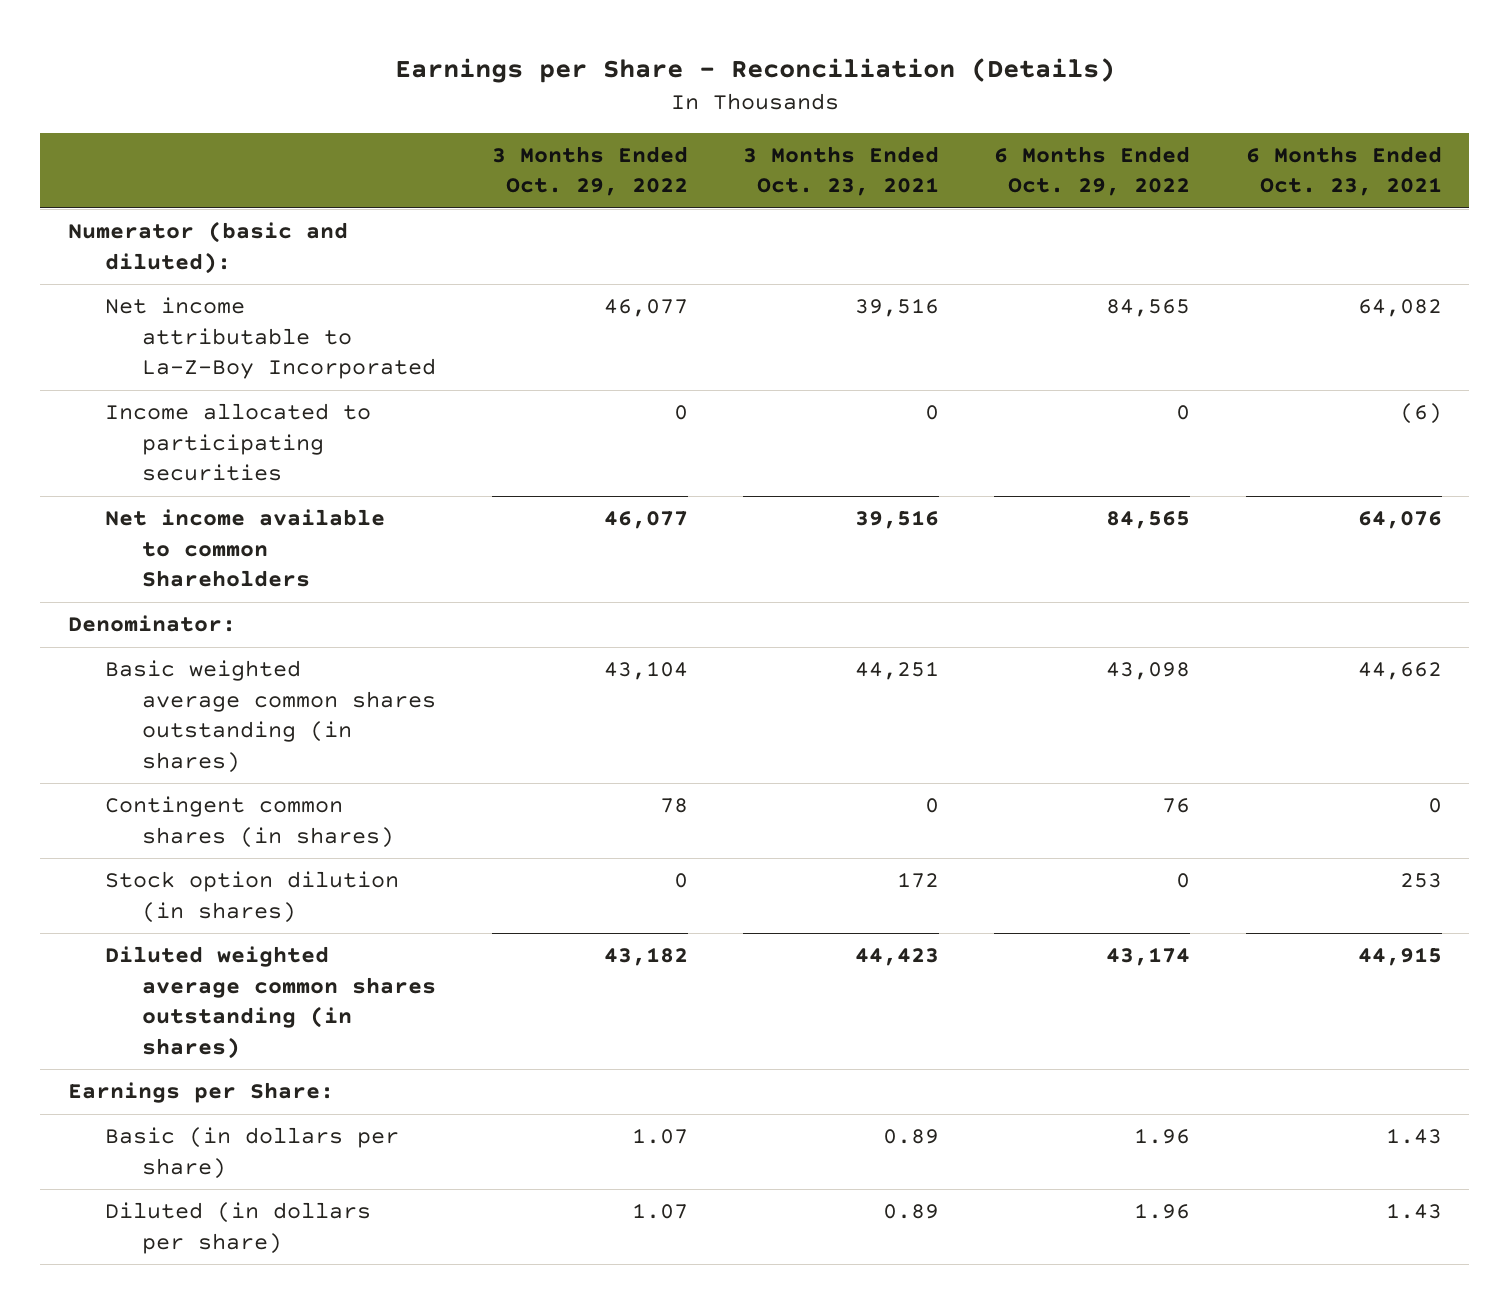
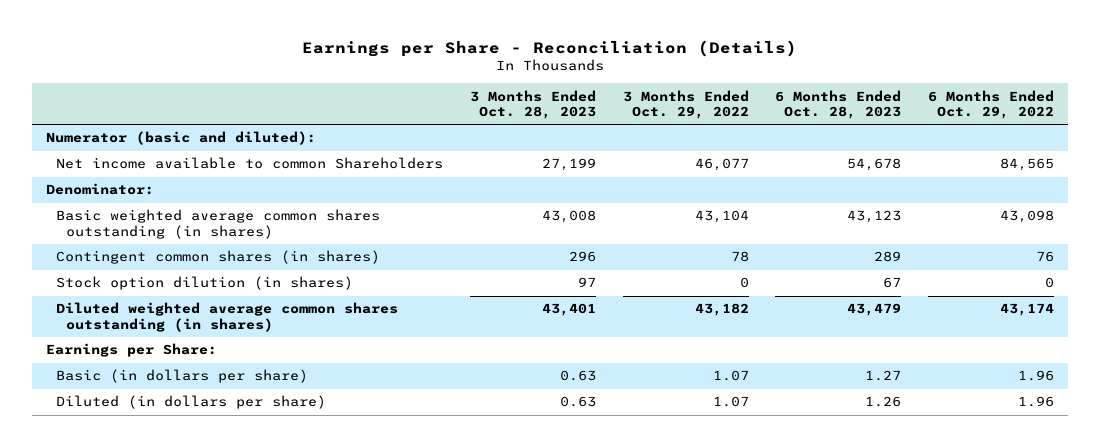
[742,146,939,197] 3 Months Ended Oct. 23, 2021 -> none
[1245,146,1442,197] 6 Months Ended Oct. 23, 2021 -> none
none -> [469,89,596,119] 3 Months Ended Oct. 28, 2023
none -> [775,89,902,119] 6 Months Ended Oct. 28, 2023
[104,297,437,380] Net income attributable to La-Z-Boy Incorporated -> none
[104,403,371,482] Income allocated to participating securities -> none

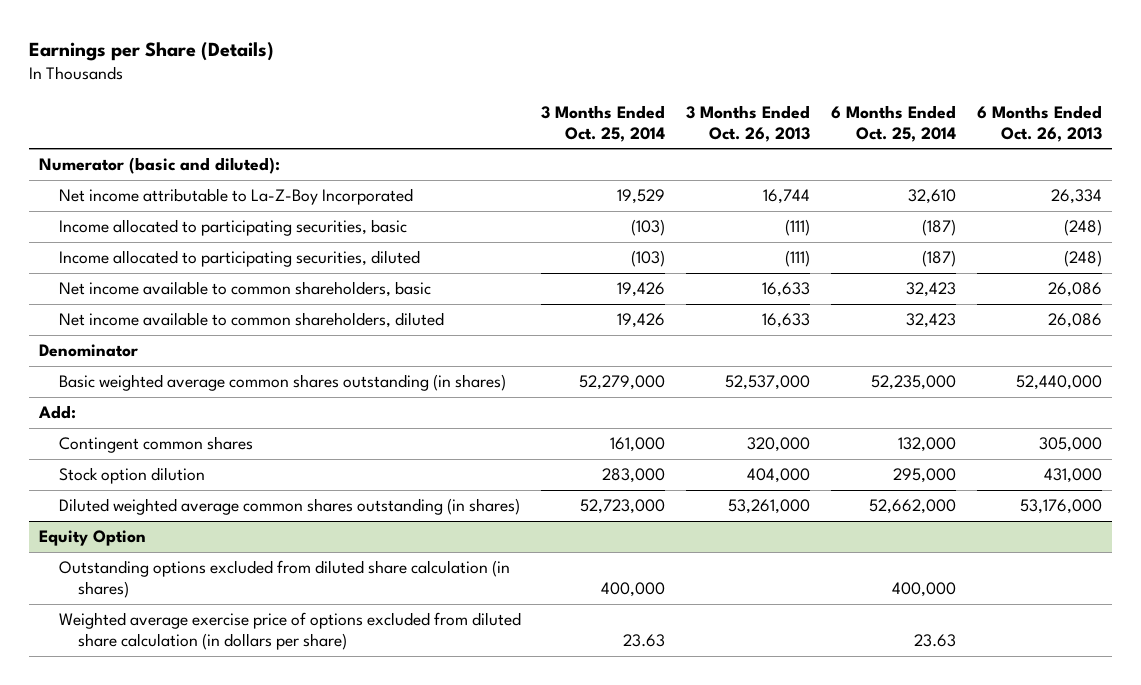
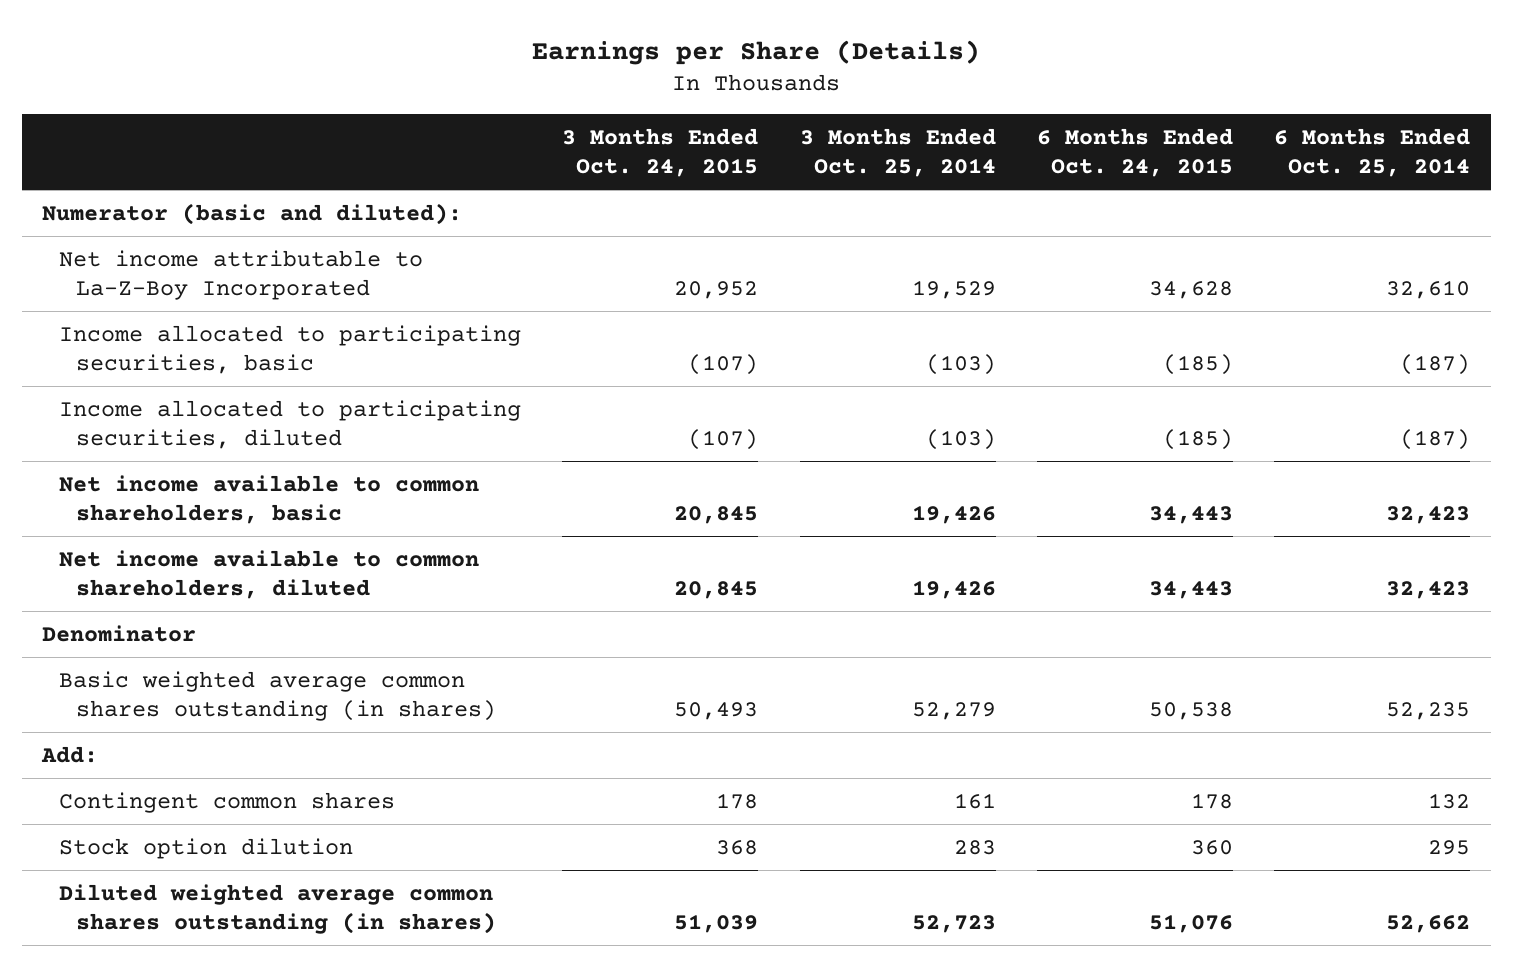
[686,104,811,142] 3 Months Ended Oct. 26, 2013 -> none
[976,104,1102,142] 6 Months Ended Oct. 26, 2013 -> none
none -> [562,127,759,178] 3 Months Ended Oct. 24, 2015
none -> [1036,127,1233,178] 6 Months Ended Oct. 24, 2015
[579,375,666,391] 52,279,000 -> [911,702,996,721] 52,279
[871,375,957,391] 52,235,000 -> [1386,702,1471,721] 52,235
[39,530,147,547] Equity Option -> none
[58,560,510,599] Outstanding options excluded from diluted share calculation (in shares) -> none
[58,612,521,651] Weighted average exercise price of options excluded from diluted share calculation (in dollars per share) -> none
[610,437,666,453] 161,000 -> [953,792,996,809] 161
[898,437,957,453] 132,000 -> [1428,792,1471,809] 132
[602,468,666,484] 283,000 -> [953,839,996,855] 283
[893,468,957,484] 295,000 -> [1428,839,1471,855] 295
[580,499,666,515] 52,723,000 -> [911,915,996,934] 52,723
[869,499,957,515] 52,662,000 -> [1386,915,1471,934] 52,662

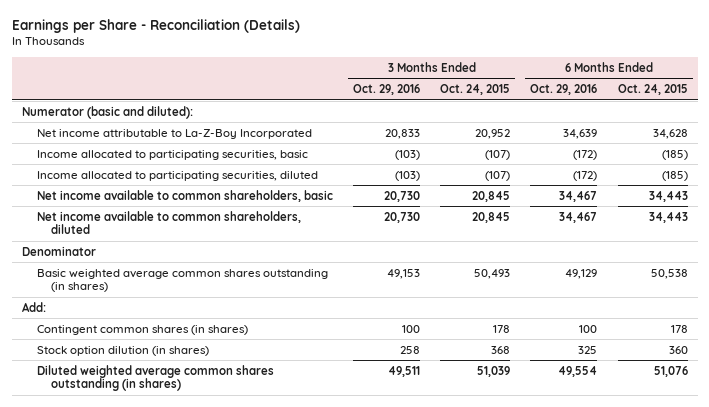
[532,39,981,65] Earnings per Share (Details) -> [11,18,300,33] Earnings per Share - Reconciliation (Details)
[799,127,996,178] 3 Months Ended Oct. 25, 2014 -> none
[1274,127,1471,178] 6 Months Ended Oct. 25, 2014 -> none
none -> [352,84,420,96] Oct. 29, 2016
none -> [530,84,598,96] Oct. 29, 2016
[59,791,396,813] Contingent common shares -> [36,324,248,335] Contingent common shares (in shares)
[59,837,354,859] Stock option dilution -> [36,345,209,356] Stock option dilution (in shares)

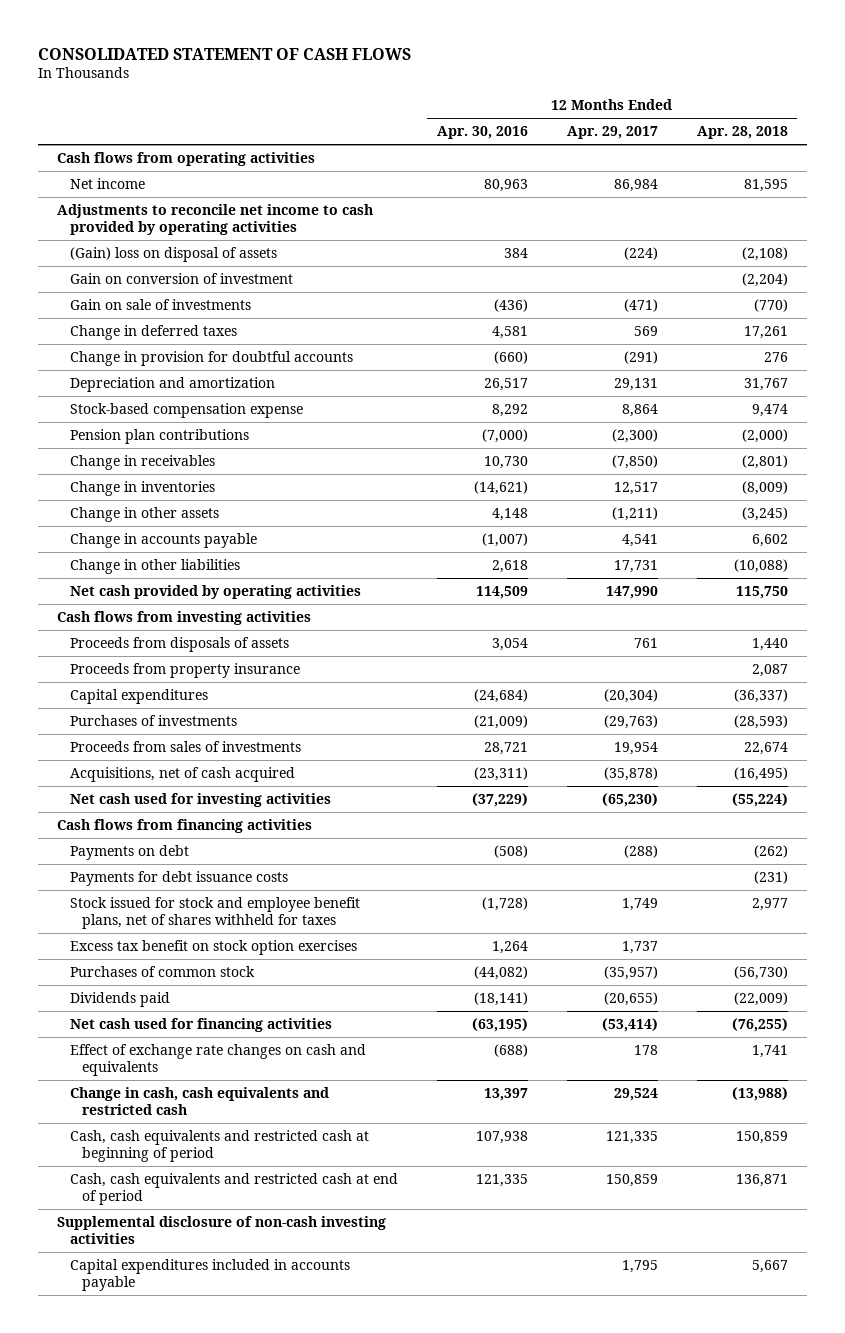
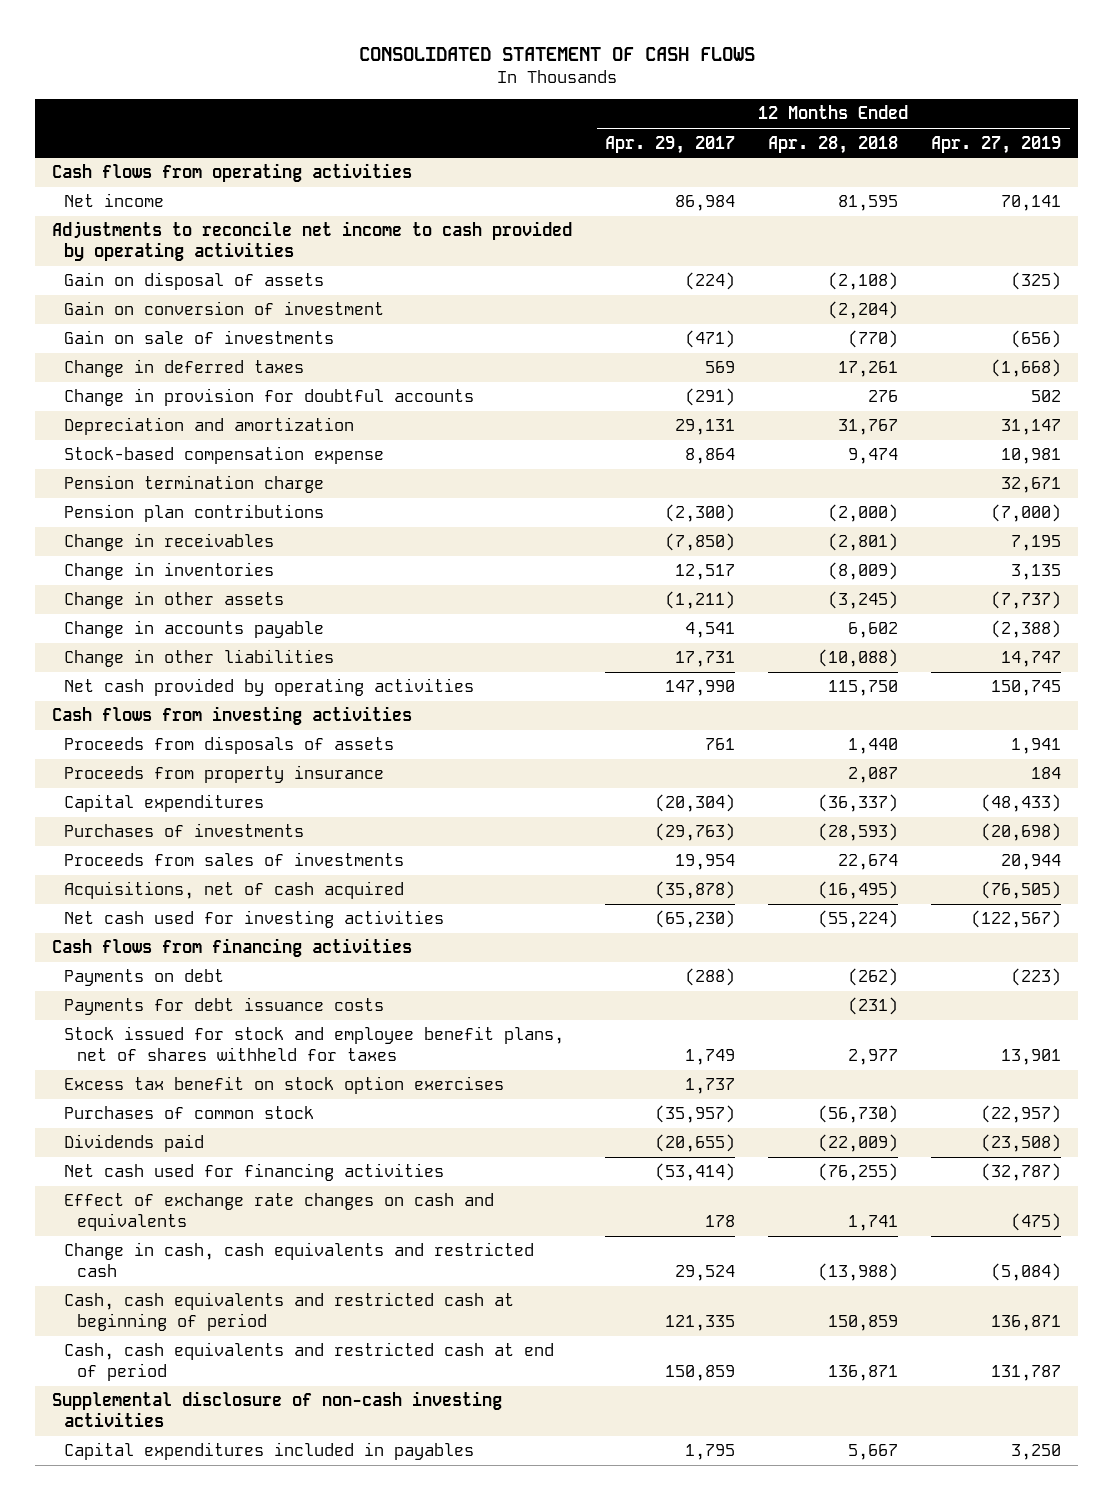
[436,126,528,140] Apr. 30, 2016 -> none
none -> [931,135,1062,154] Apr. 27, 2019
[69,246,277,262] (Gain) loss on disposal of assets -> [64,272,325,291] Gain on disposal of assets
none -> [64,475,325,494] Pension termination charge
[69,1258,350,1292] Capital expenditures included in accounts payable -> [64,1442,475,1461] Capital expenditures included in payables

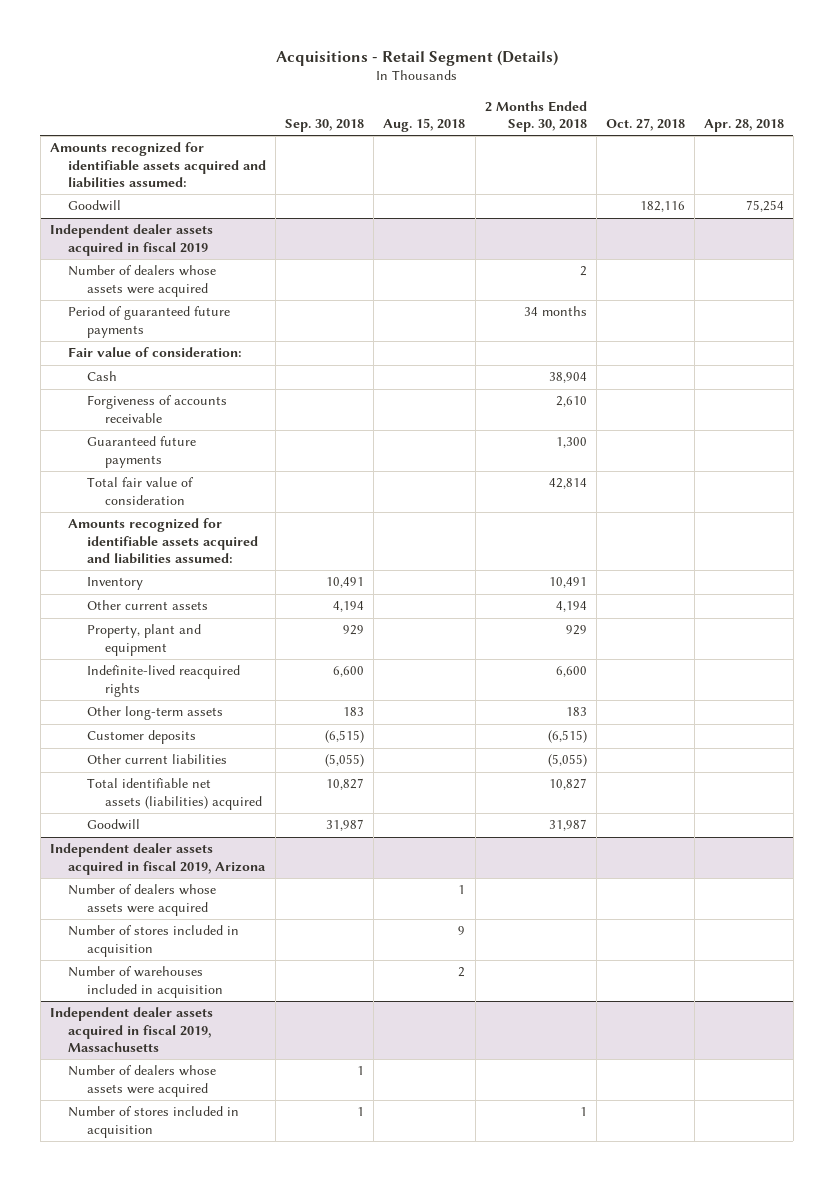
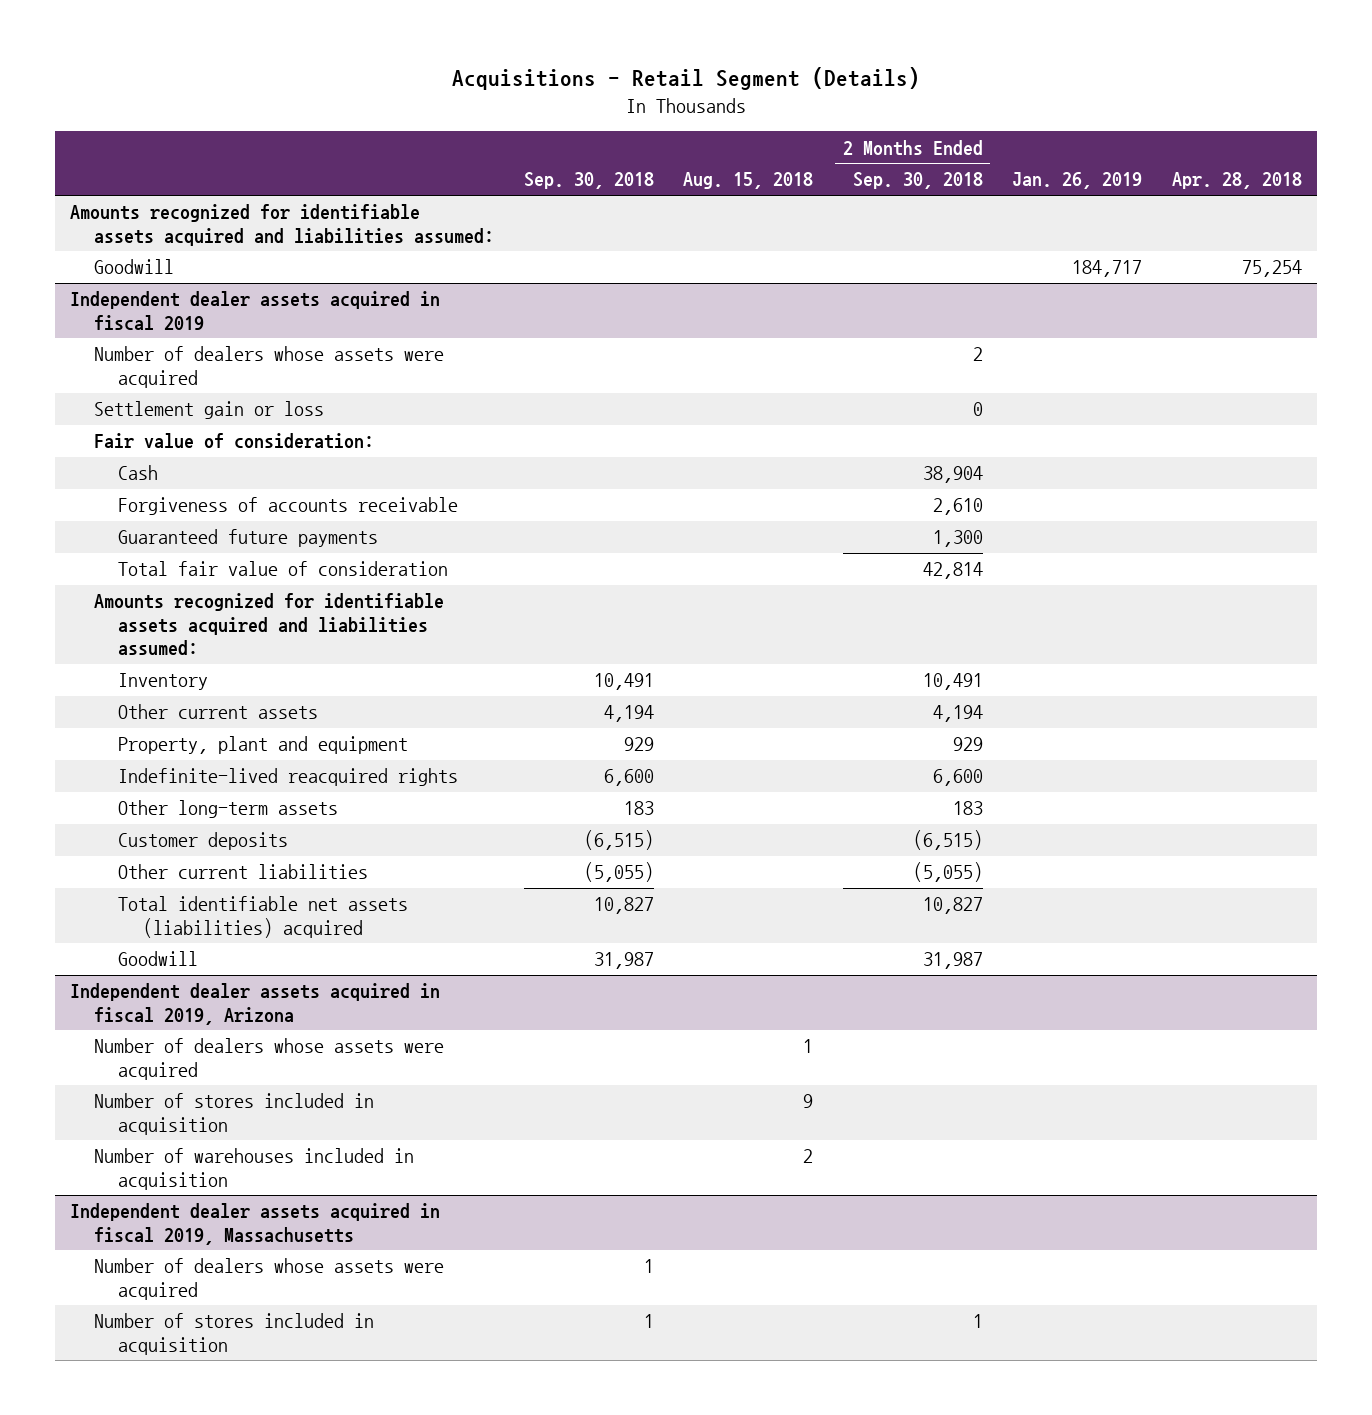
[605,117,685,131] Oct. 27, 2018 -> none
none -> [1012,172,1143,190] Jan. 26, 2019
[68,306,231,338] Period of guaranteed future payments -> none
none -> [94,401,325,420] Settlement gain or loss

